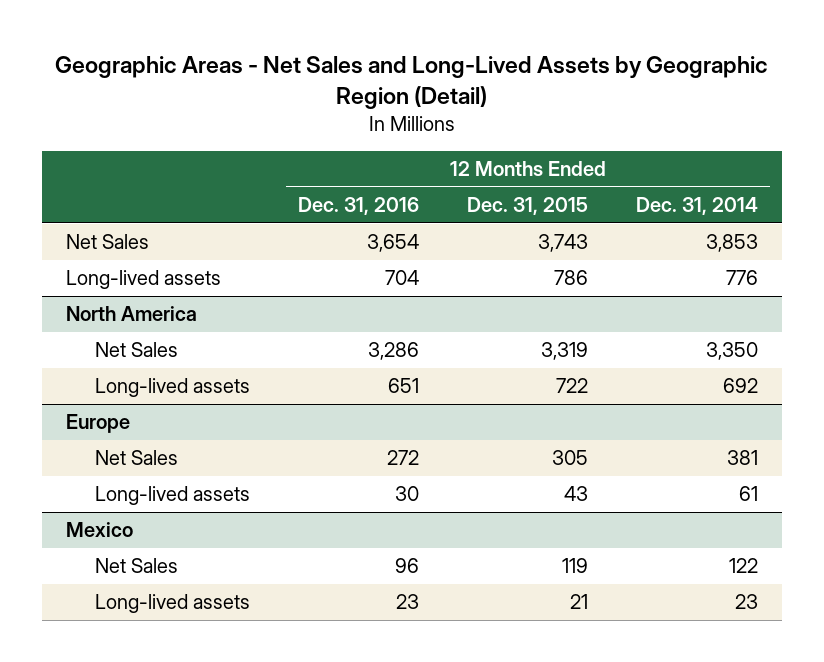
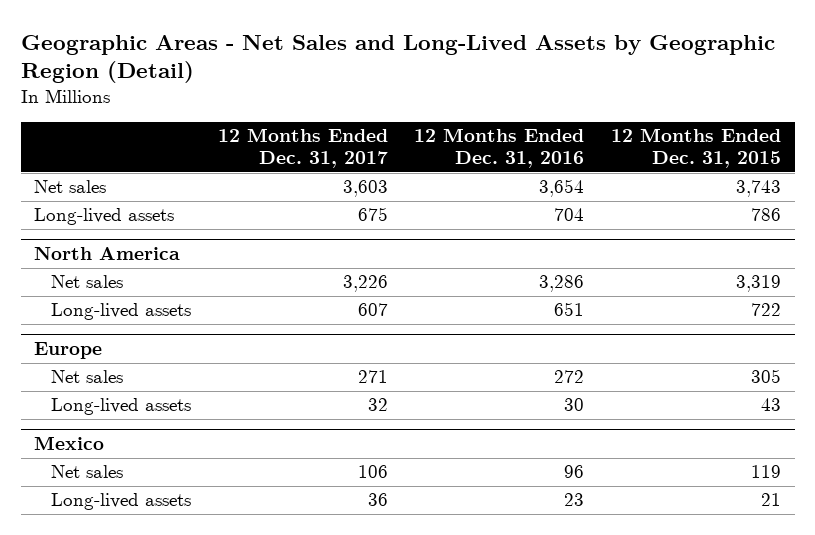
[636,197,759,216] Dec. 31, 2014 -> none
none -> [217,128,388,169] 12 Months Ended Dec. 31, 2017
[65,234,149,250] Net Sales -> [34,180,107,194] Net sales
[95,342,179,358] Net Sales -> [50,275,123,289] Net sales
[95,450,179,466] Net Sales -> [50,370,123,384] Net sales
[95,558,179,574] Net Sales -> [50,465,123,479] Net sales

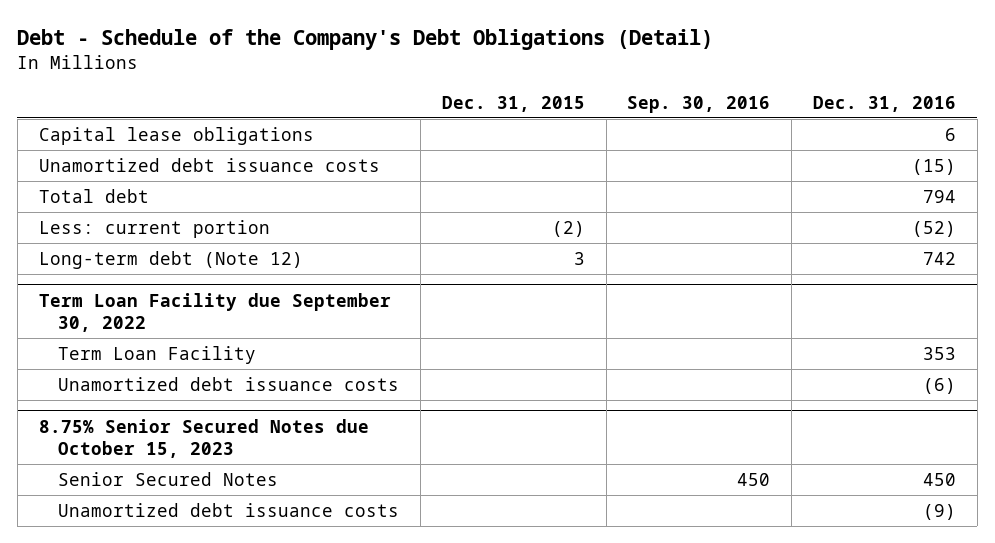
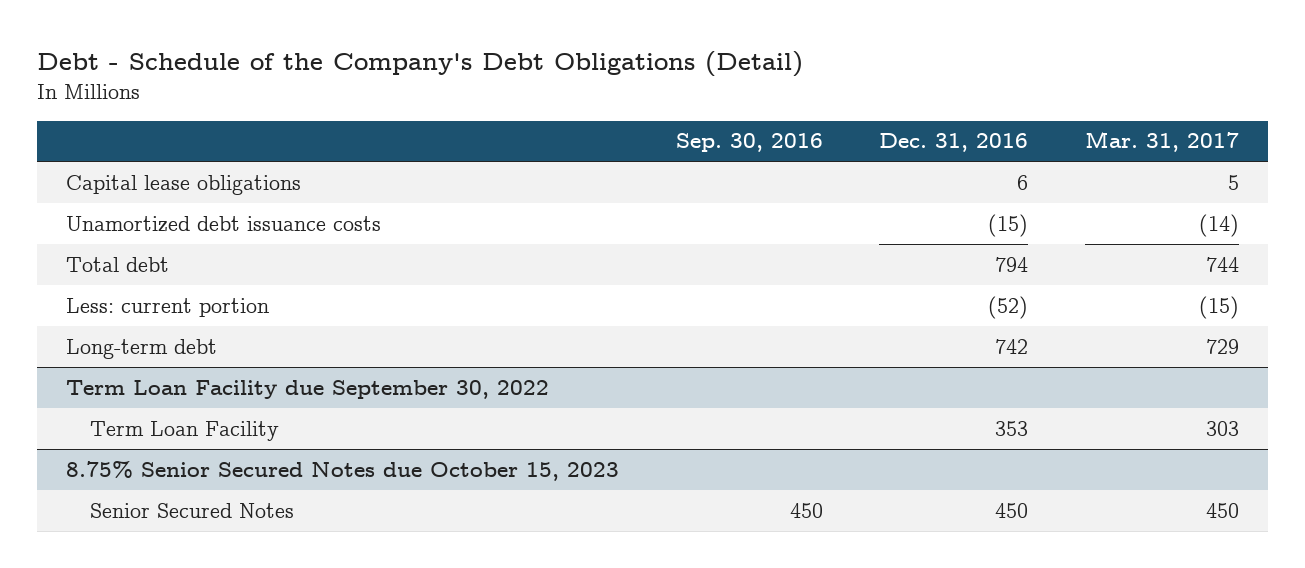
[441,95,585,112] Dec. 31, 2015 -> none
none -> [1085,131,1240,153] Mar. 31, 2017
[38,251,303,270] Long-term debt (Note 12) -> [65,338,217,359] Long-term debt
[58,377,400,392] Unamortized debt issuance costs -> none
[58,503,400,518] Unamortized debt issuance costs -> none

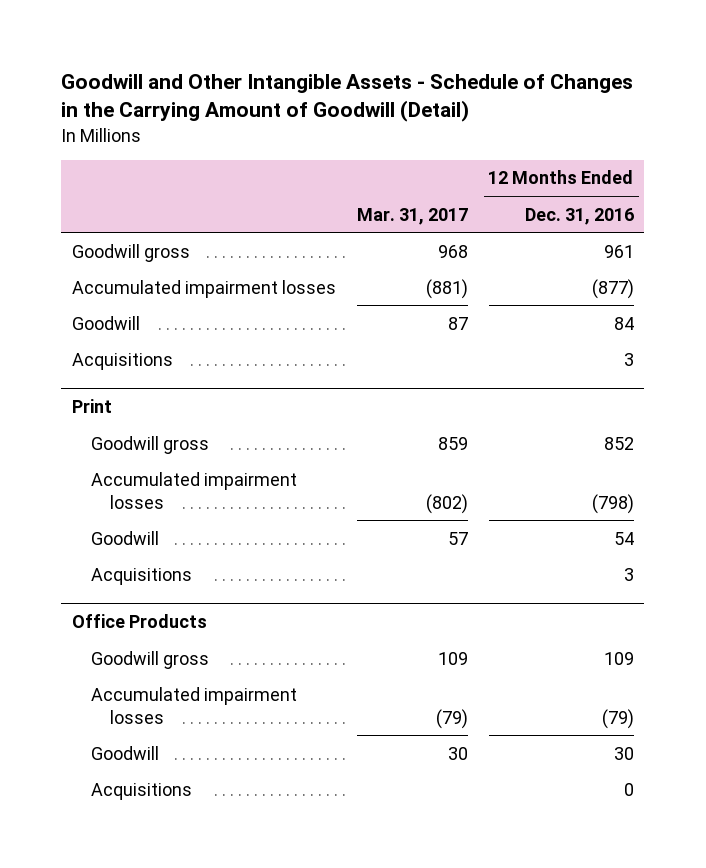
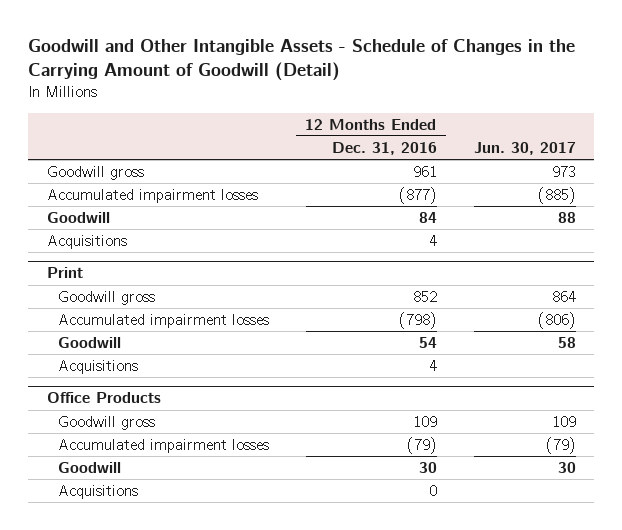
[356,207,468,225] Mar. 31, 2017 -> none
none -> [473,141,576,155] Jun. 30, 2017
[623,352,634,366] 3 -> [428,234,437,246] 4
[623,567,634,581] 3 -> [428,359,437,371] 4

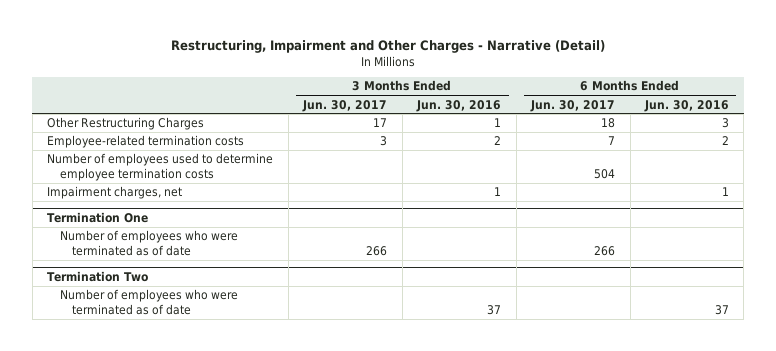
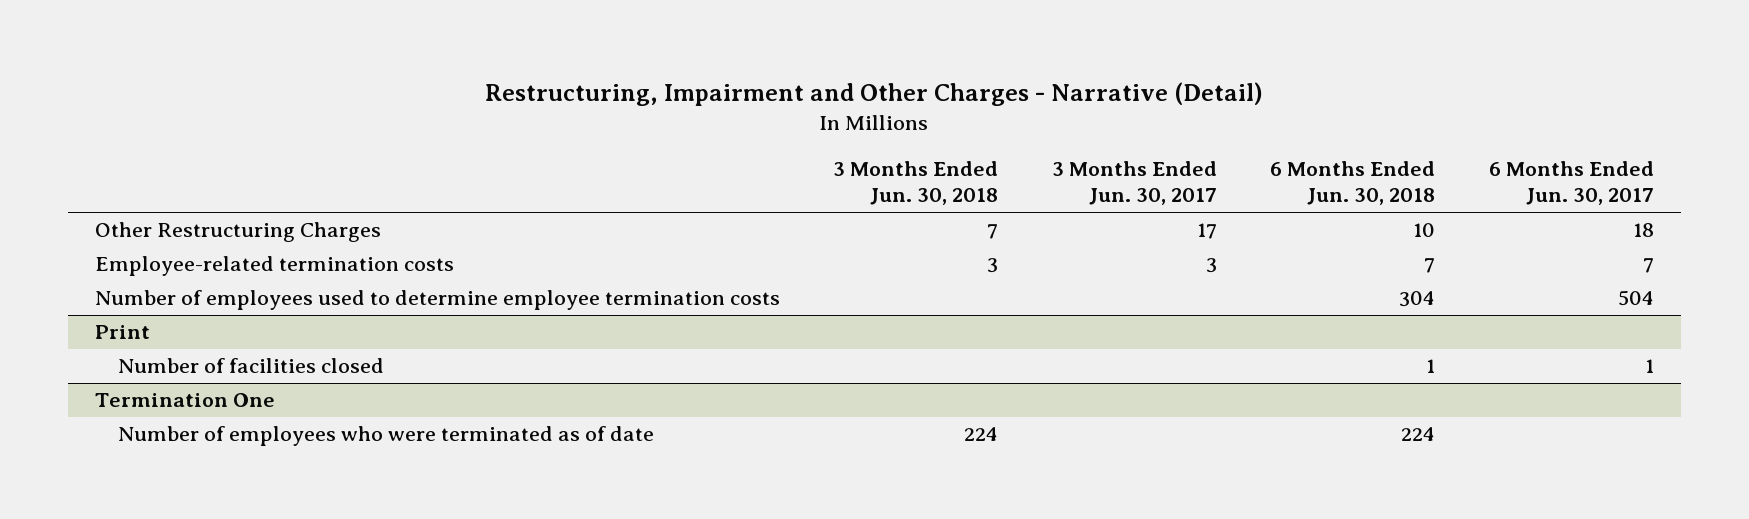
[416,99,502,112] Jun. 30, 2016 -> none
[643,99,729,112] Jun. 30, 2016 -> none
none -> [833,160,999,206] 3 Months Ended Jun. 30, 2018
none -> [1270,160,1436,206] 6 Months Ended Jun. 30, 2018
[47,186,183,200] Impairment charges, net -> none
none -> [94,325,150,340] Print
none -> [118,358,385,374] Number of facilities closed
[59,230,238,257] Number of employees who were terminated as of date -> none
[47,270,149,282] Termination Two -> none

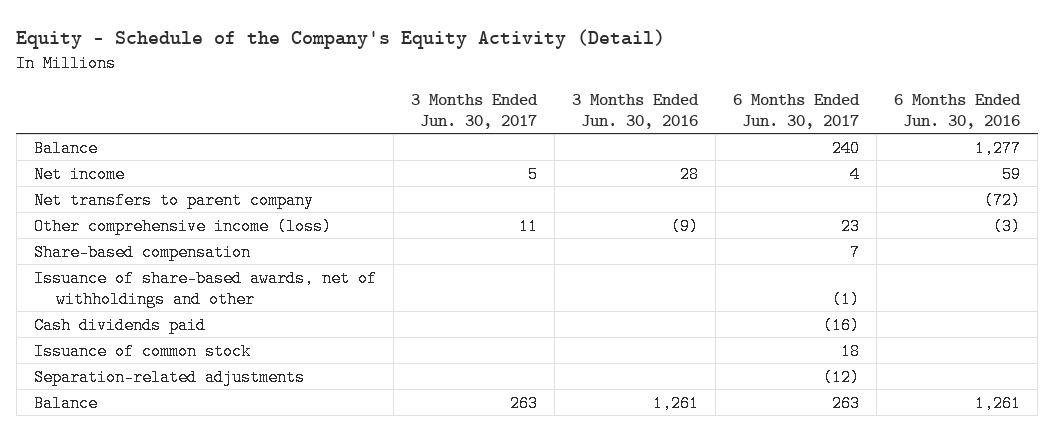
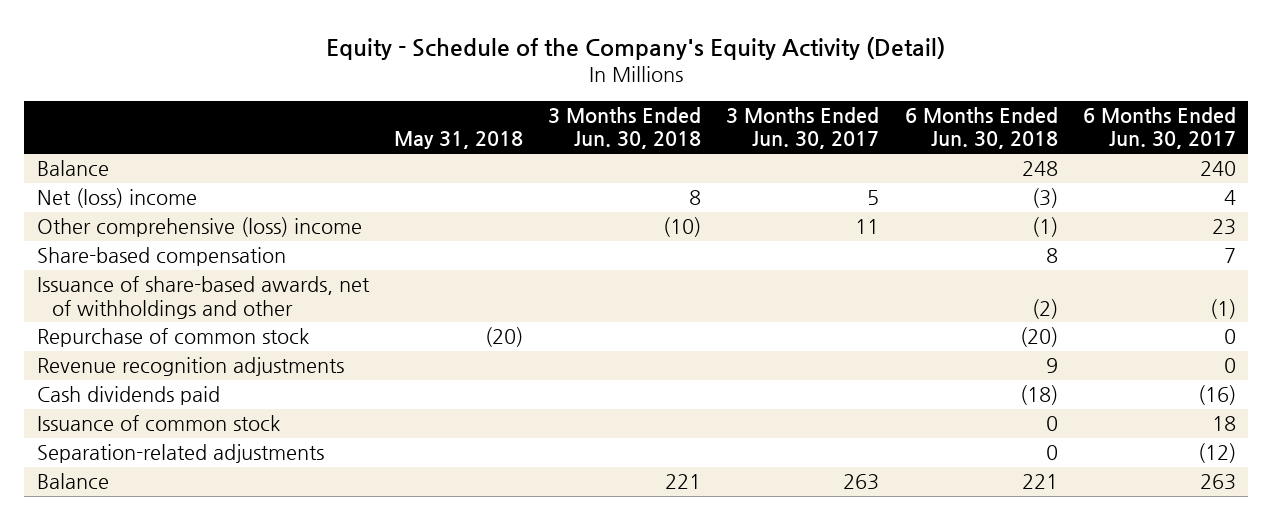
[571,93,699,129] 3 Months Ended Jun. 30, 2016 -> none
[894,93,1022,129] 6 Months Ended Jun. 30, 2016 -> none
none -> [394,131,524,150] May 31, 2018
none -> [548,107,702,150] 3 Months Ended Jun. 30, 2018
none -> [904,107,1058,150] 6 Months Ended Jun. 30, 2018
[33,191,314,209] Net transfers to parent company -> none
[33,165,125,183] Net income -> [36,188,197,209] Net (loss) income
[33,217,332,235] Other comprehensive income (loss) -> [36,217,362,238] Other comprehensive (loss) income
none -> [36,328,309,348] Repurchase of common stock
none -> [36,357,344,377] Revenue recognition adjustments

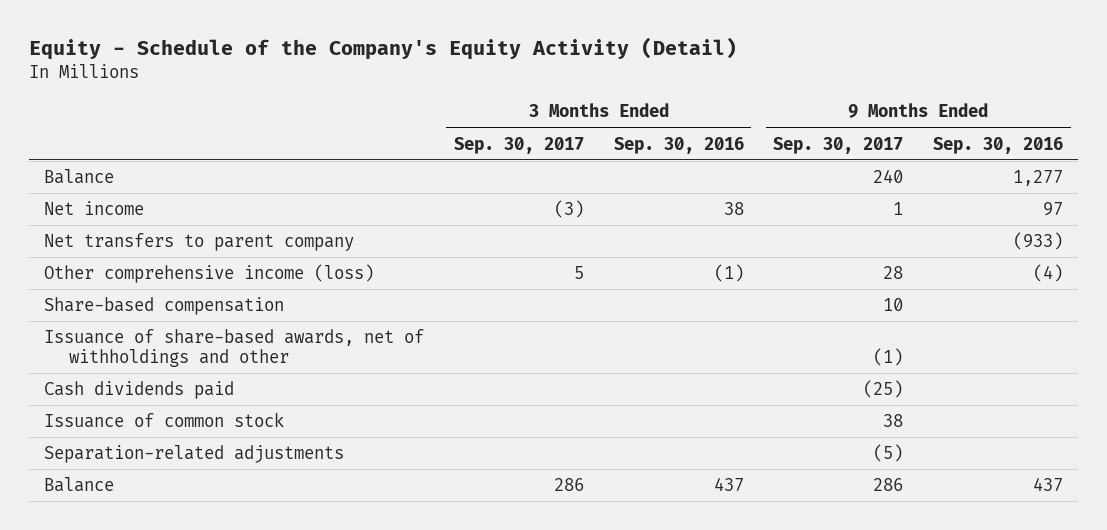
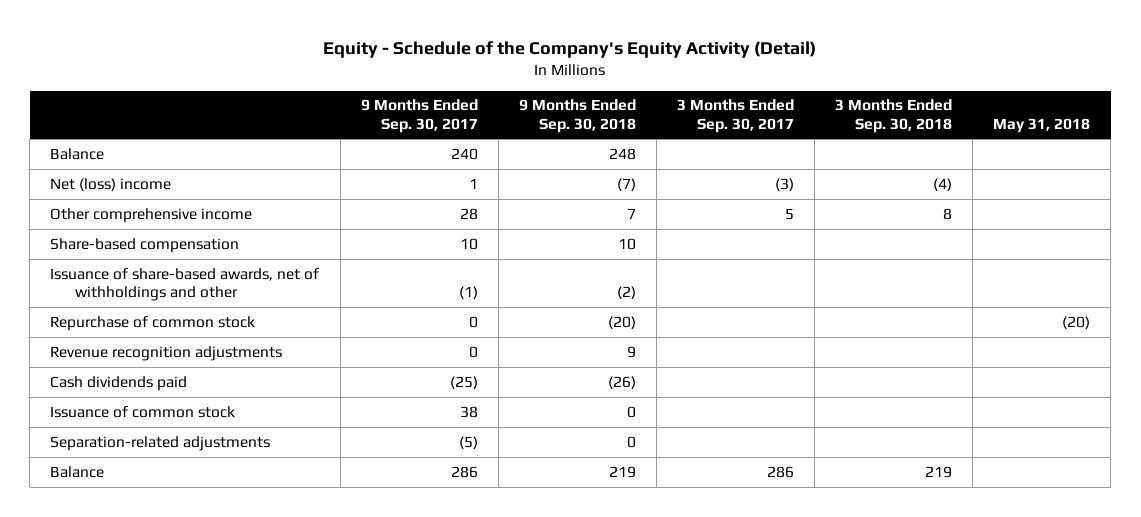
[613,136,744,154] Sep. 30, 2016 -> none
[933,136,1064,154] Sep. 30, 2016 -> none
none -> [518,99,636,133] 9 Months Ended Sep. 30, 2018
none -> [835,99,953,133] 3 Months Ended Sep. 30, 2018
none -> [993,117,1091,133] May 31, 2018
[43,233,354,252] Net transfers to parent company -> none
[43,201,144,216] Net income -> [50,177,172,191] Net (loss) income
[43,264,374,284] Other comprehensive income (loss) -> [50,207,253,223] Other comprehensive income
none -> [50,315,256,331] Repurchase of common stock
none -> [50,345,283,361] Revenue recognition adjustments

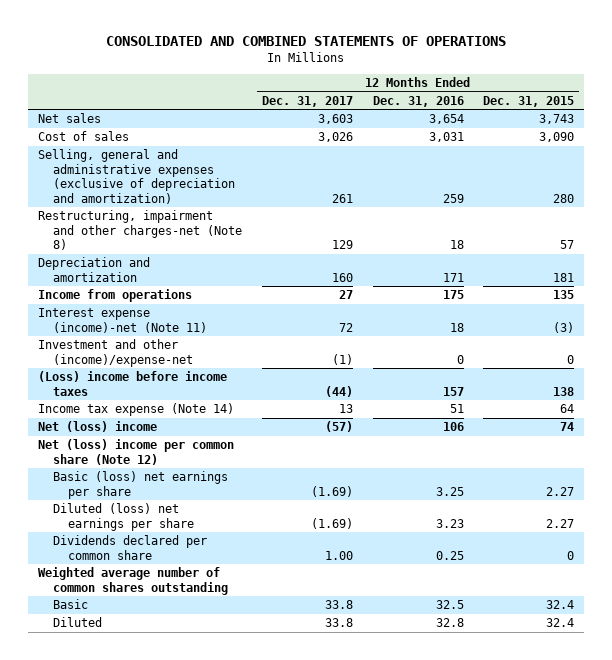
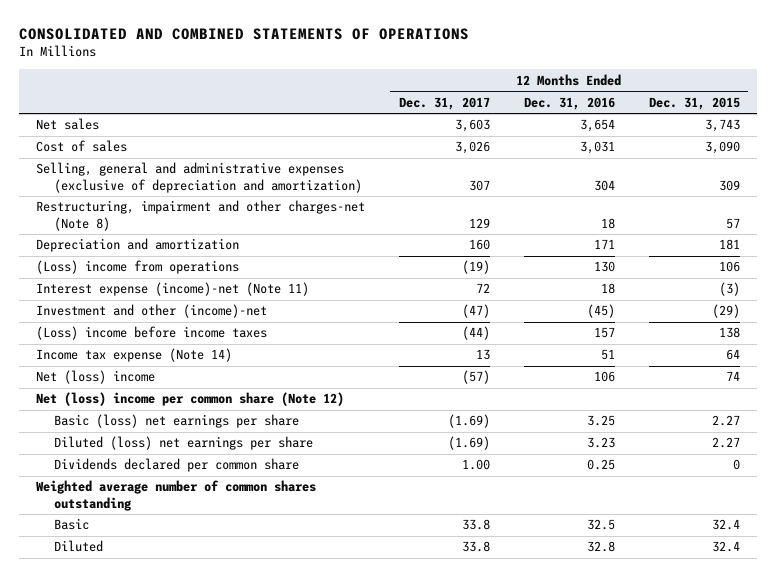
[331,193,353,203] 261 -> [468,180,490,192] 307
[442,193,464,203] 259 -> [593,180,615,192] 304
[553,193,575,203] 280 -> [718,180,740,192] 309
[38,289,193,303] Income from operations -> [35,260,239,275] (Loss) income from operations
[338,290,353,300] 27 -> [461,260,490,275] (19)
[442,290,464,300] 175 -> [593,261,615,273] 130
[553,290,575,300] 135 -> [718,261,740,273] 106
[38,339,194,367] Investment and other (income)/expense-net -> [35,304,267,319] Investment and other (income)-net
[331,353,353,365] (1) -> [461,304,490,319] (47)
[456,354,464,364] 0 -> [586,304,615,319] (45)
[567,354,575,364] 0 -> [711,304,740,319] (29)

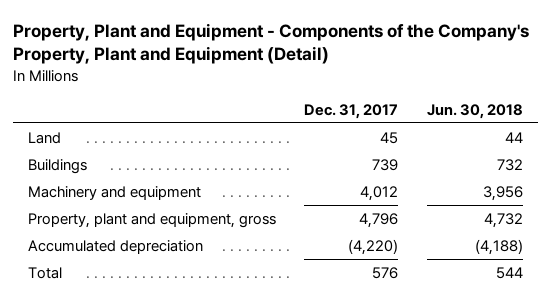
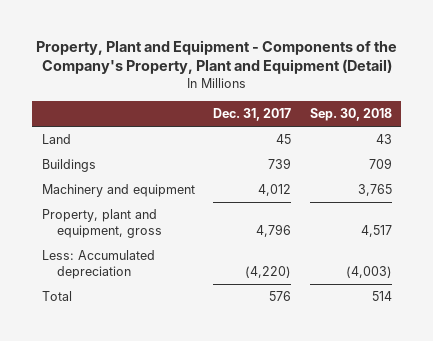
[427,103,524,119] Jun. 30, 2018 -> none
none -> [309,108,392,122] Sep. 30, 2018
[27,239,203,254] Accumulated depreciation -> [41,250,155,280] Less: Accumulated depreciation

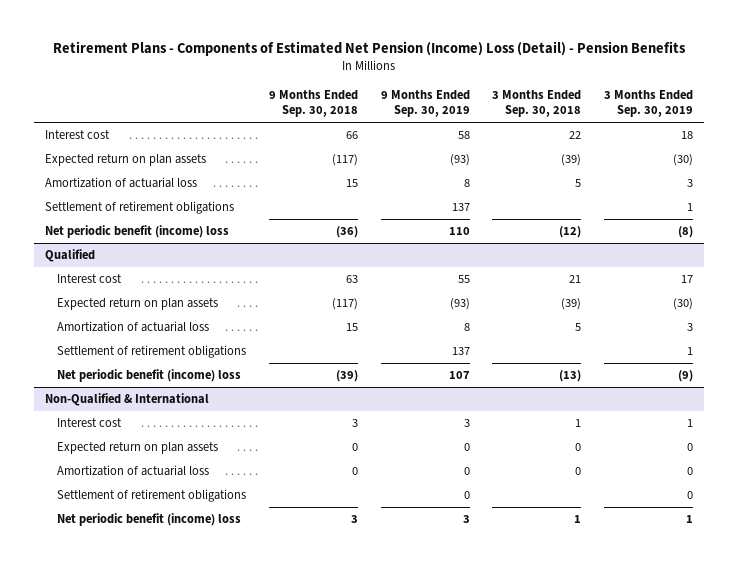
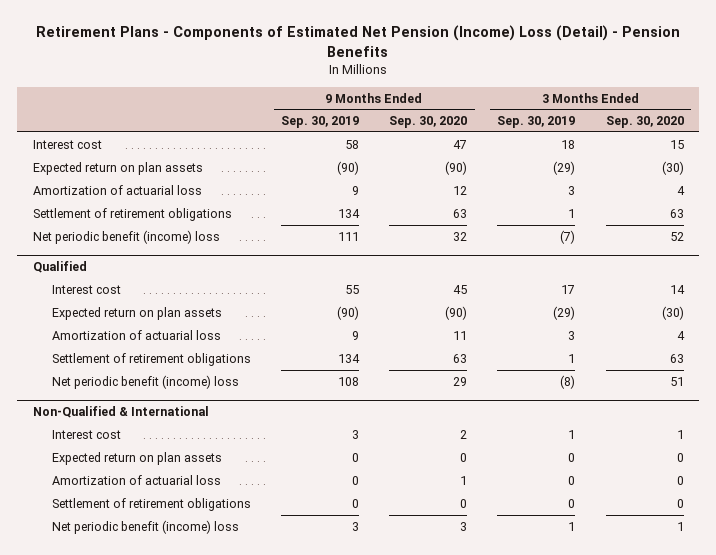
[269,89,359,118] 9 Months Ended Sep. 30, 2018 -> none
[492,89,582,118] 3 Months Ended Sep. 30, 2018 -> none
none -> [389,116,468,129] Sep. 30, 2020
none -> [605,116,684,129] Sep. 30, 2020
[449,153,470,166] (93) -> [337,160,360,175] (90)
[672,153,693,166] (30) -> [553,160,576,175] (29)
[463,178,470,187] 8 -> [352,185,360,195] 9
[451,202,470,211] 137 -> [338,208,361,218] 134
[448,226,470,235] 110 -> [338,231,360,241] 111
[677,225,693,238] (8) -> [560,229,576,244] (7)
[449,297,470,310] (93) -> [337,305,360,320] (90)
[672,297,693,310] (30) -> [553,305,576,320] (29)
[463,322,470,331] 8 -> [352,330,360,340] 9
[451,346,470,355] 137 -> [338,353,361,363] 134
[448,370,470,379] 107 -> [338,376,360,386] 108
[677,369,693,382] (9) -> [560,374,576,389] (8)

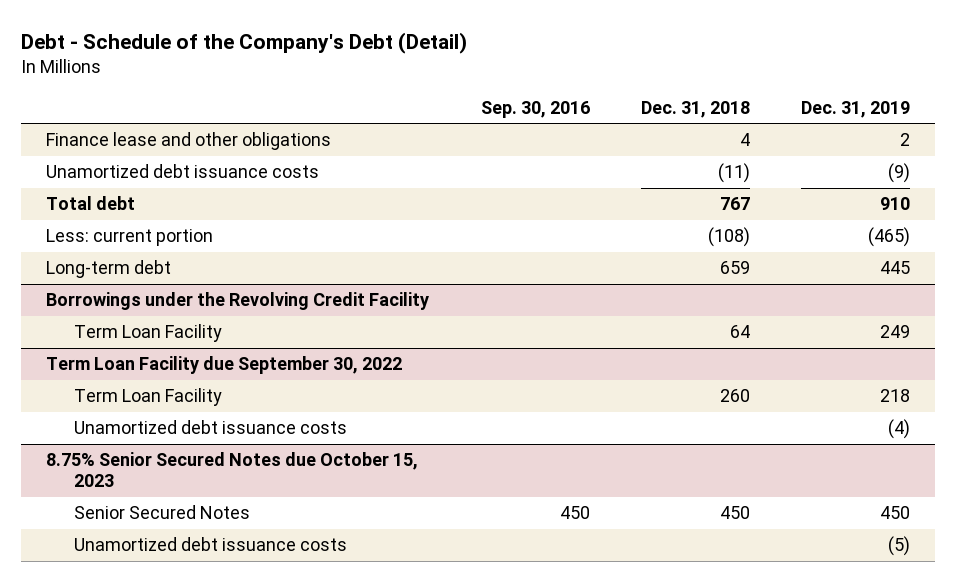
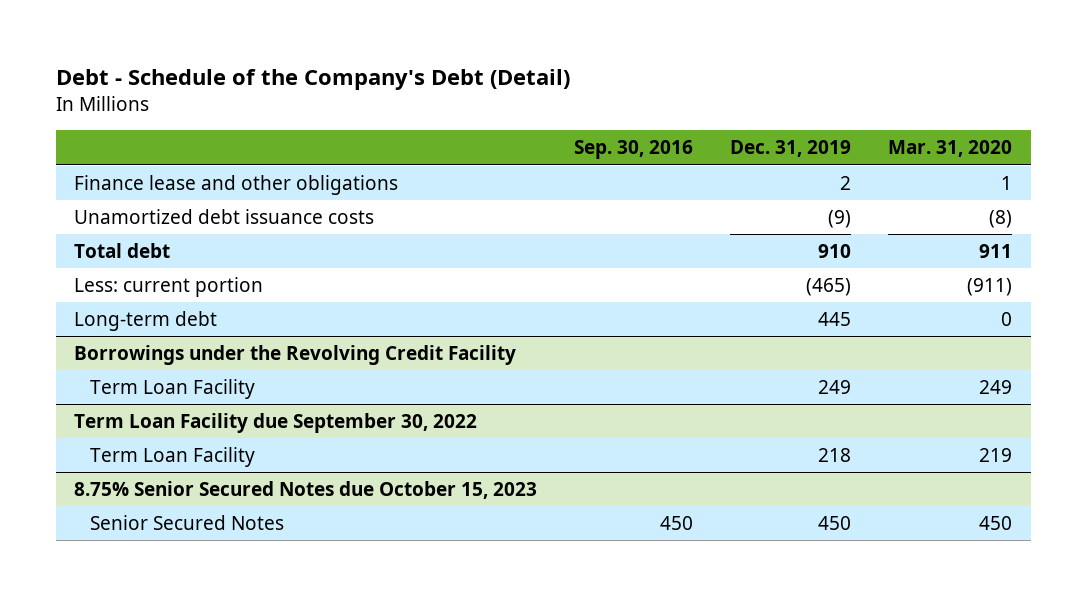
[640,100,750,118] Dec. 31, 2018 -> none
none -> [888,140,1013,158] Mar. 31, 2020
[73,420,347,435] Unamortized debt issuance costs -> none
[73,537,347,552] Unamortized debt issuance costs -> none

